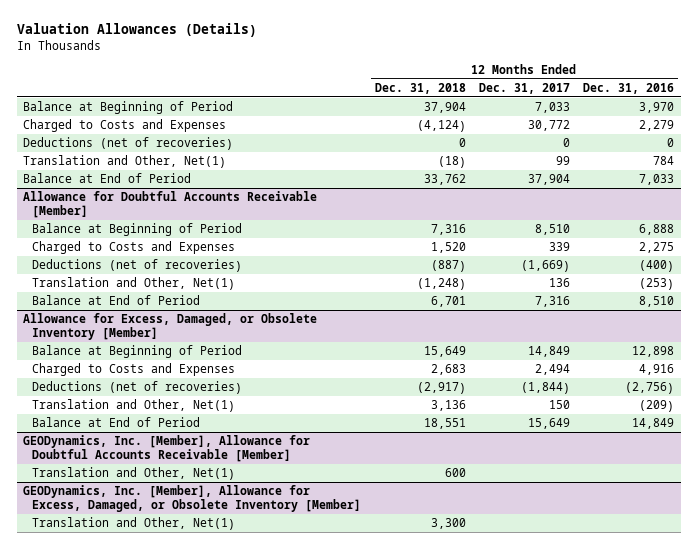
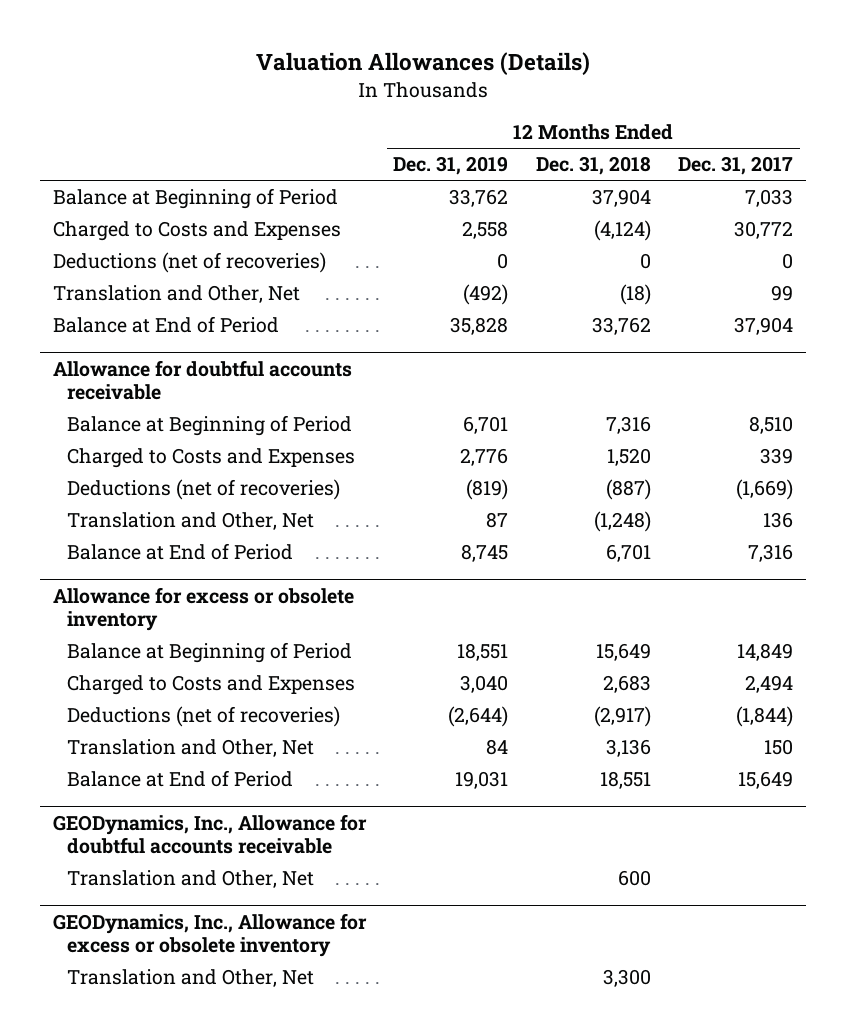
[583,82,675,94] Dec. 31, 2016 -> none
none -> [393,156,509,176] Dec. 31, 2019
[23,154,227,168] Translation and Other, Net(1) -> [53,285,301,304] Translation and Other, Net
[23,190,318,218] Allowance for Doubtful Accounts Receivable [Member] -> [53,359,353,401] Allowance for doubtful accounts receivable
[32,276,236,290] Translation and Other, Net(1) -> [67,512,315,531] Translation and Other, Net
[23,312,318,340] Allowance for Excess, Damaged, or Obsolete Inventory [Member] -> [53,586,355,632] Allowance for excess or obsolete inventory
[32,398,236,412] Translation and Other, Net(1) -> [67,739,315,758] Translation and Other, Net
[23,434,311,462] GEODynamics, Inc. [Member], Allowance for Doubtful Accounts Receivable [Member] -> [53,813,368,855] GEODynamics, Inc., Allowance for doubtful accounts receivable
[32,466,236,480] Translation and Other, Net(1) -> [67,870,315,889] Translation and Other, Net
[23,484,362,512] GEODynamics, Inc. [Member], Allowance for Excess, Damaged, or Obsolete Inventory [Member] -> [53,912,368,958] GEODynamics, Inc., Allowance for excess or obsolete inventory
[32,516,236,530] Translation and Other, Net(1) -> [67,969,315,988] Translation and Other, Net

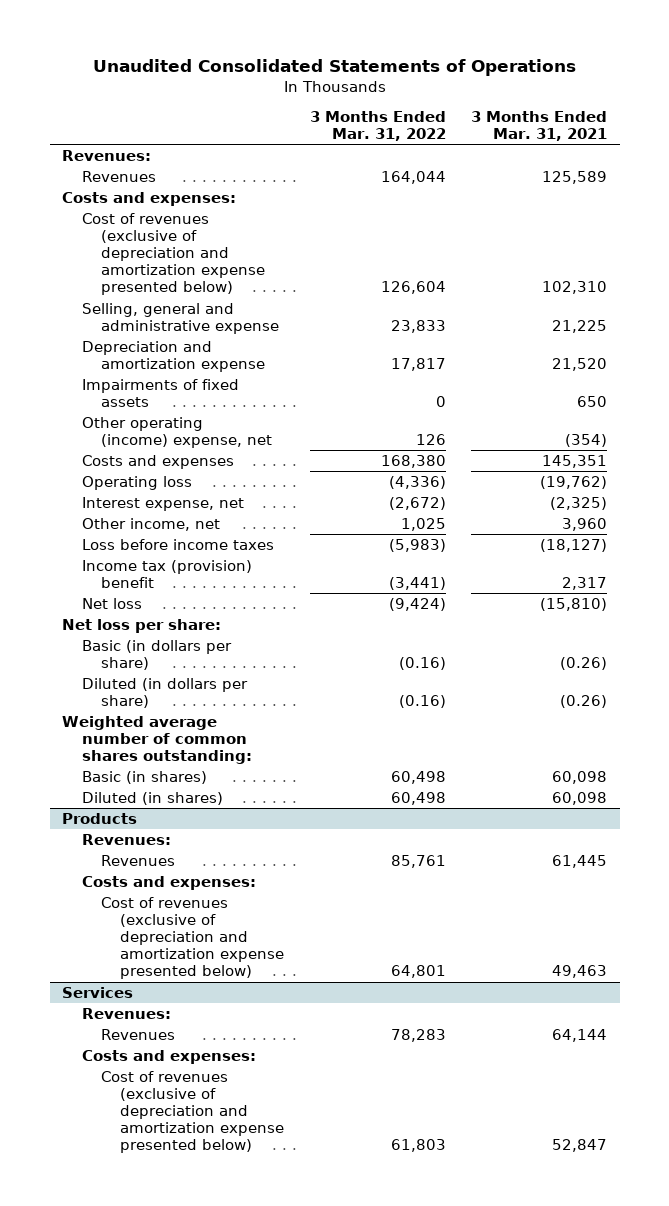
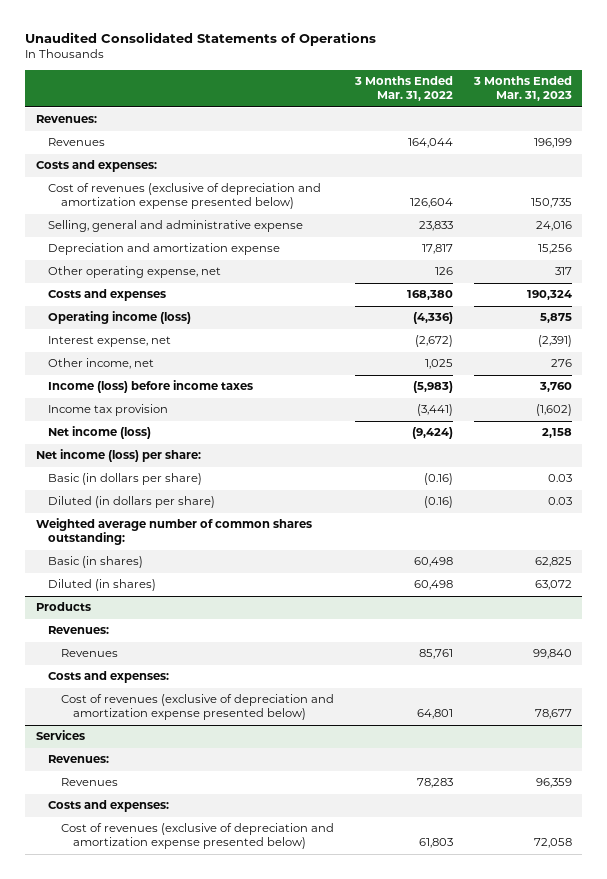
[470,111,607,142] 3 Months Ended Mar. 31, 2021 -> none
none -> [472,76,572,102] 3 Months Ended Mar. 31, 2023
[81,378,239,407] Impairments of fixed assets -> none
[81,416,272,448] Other operating (income) expense, net -> [48,266,222,279] Other operating expense, net
[81,475,192,490] Operating loss -> [48,311,192,325] Operating income (loss)
[81,538,274,550] Loss before income taxes -> [48,380,254,394] Income (loss) before income taxes
[81,559,252,588] Income tax (provision) benefit -> [48,404,169,417] Income tax provision
[81,597,142,609] Net loss -> [48,426,152,440] Net income (loss)
[62,618,222,633] Net loss per share: -> [35,449,201,463] Net income (loss) per share:

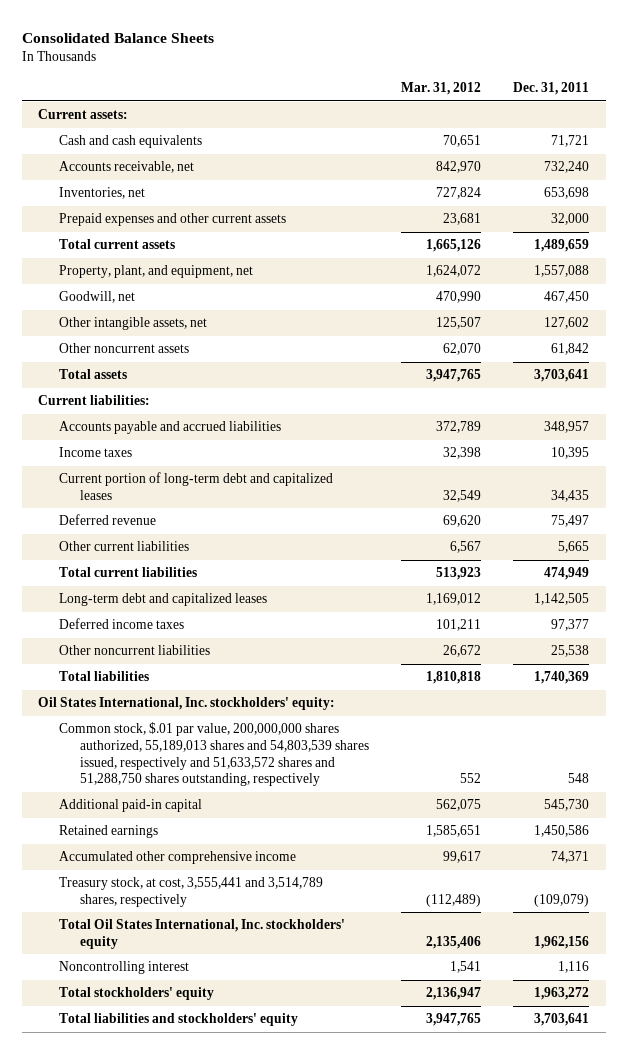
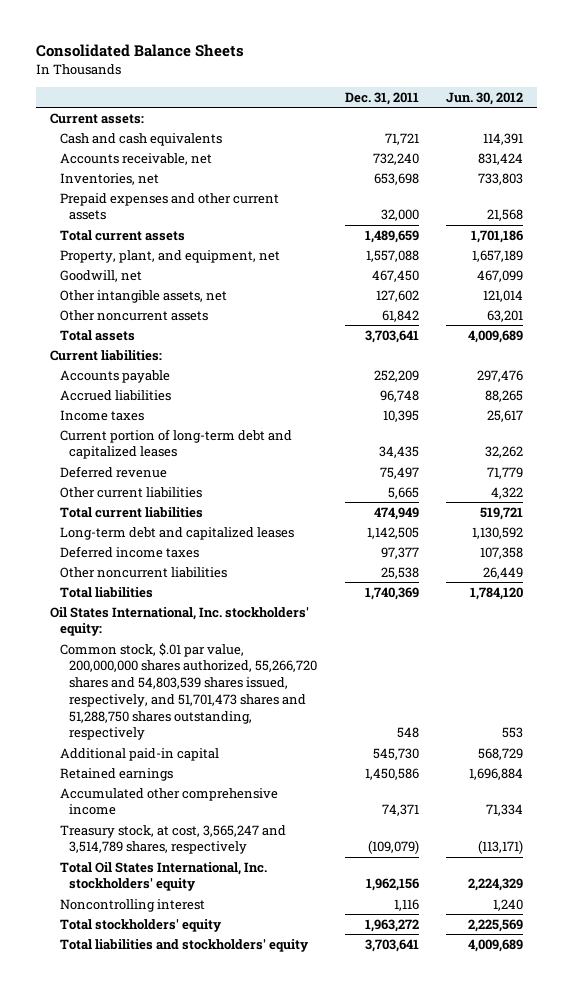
[401,82,482,96] Mar. 31, 2012 -> none
none -> [446,91,524,105] Jun. 30, 2012
[58,421,281,435] Accounts payable and accrued liabilities -> none
none -> [59,369,170,383] Accounts payable
none -> [59,389,171,401] Accrued liabilities
[58,722,369,787] Common stock, $.01 par value, 200,000,000 shares authorized, 55,189,013 shares and 54,803,539 shares issued, respectively and 51,633,572 shares and 51,288,750 shares outstanding, respectively -> [59,642,318,741] Common stock, $.01 par value, 200,000,000 shares authorized, 55,266,720 shares and 54,803,539 shares issued, respectively, and 51,701,473 shares and 51,288,750 shares outstanding, respectively
[58,877,323,907] Treasury stock, at cost, 3,555,441 and 3,514,789 shares, respectively -> [59,824,286,855] Treasury stock, at cost, 3,565,247 and 3,514,789 shares, respectively

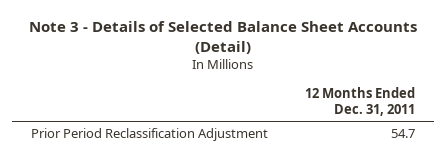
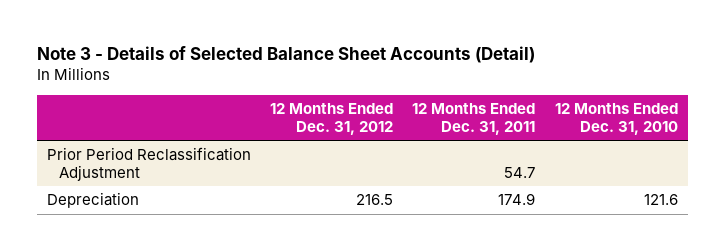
none -> [270,103,394,135] 12 Months Ended Dec. 31, 2012
none -> [554,103,678,135] 12 Months Ended Dec. 31, 2010
none -> [46,192,139,209] Depreciation

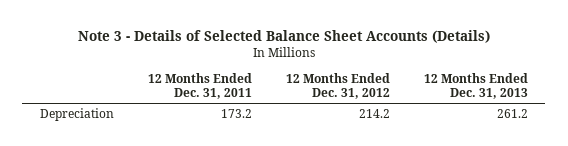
[36,45,535,63] Note 3 - Details of Selected Balance Sheet Accounts (Detail) -> [77,29,490,43] Note 3 - Details of Selected Balance Sheet Accounts (Details)
[554,103,678,135] 12 Months Ended Dec. 31, 2010 -> none
none -> [424,72,529,100] 12 Months Ended Dec. 31, 2013
[46,147,251,181] Prior Period Reclassification Adjustment -> none
[356,194,394,206] 216.5 -> [359,109,391,119] 214.2
[498,193,536,206] 174.9 -> [220,109,252,119] 173.2

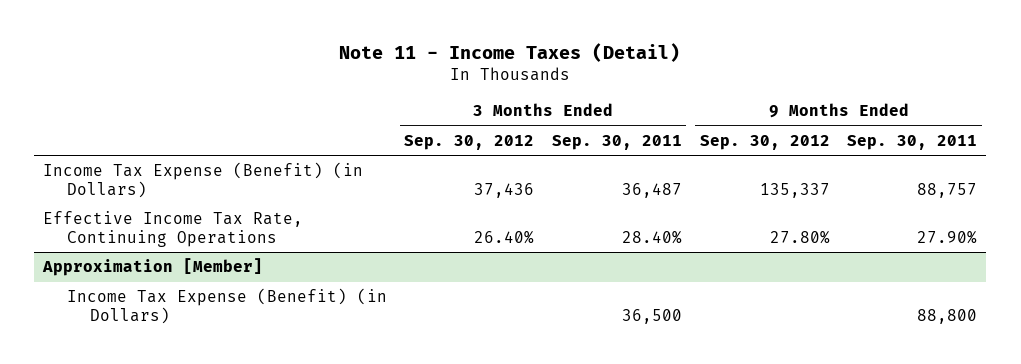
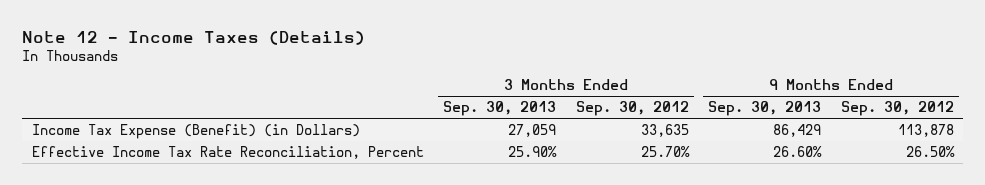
[339,42,681,62] Note 11 - Income Taxes (Detail) -> [21,30,365,45] Note 12 - Income Taxes (Details)
[552,134,683,150] Sep. 30, 2011 -> none
[847,134,978,150] Sep. 30, 2011 -> none
none -> [443,101,557,117] Sep. 30, 2013
none -> [708,101,822,117] Sep. 30, 2013
[42,258,264,277] Approximation [Member] -> none
[66,288,387,324] Income Tax Expense (Benefit) (in Dollars) -> none
[474,182,535,198] 37,436 -> [640,124,689,138] 33,635
[759,182,830,198] 135,337 -> [897,124,954,138] 113,878
[43,211,304,247] Effective Income Tax Rate, Continuing Operations -> [31,146,424,160] Effective Income Tax Rate Reconciliation, Percent
[474,229,535,244] 26.40% -> [640,146,690,158] 25.70%
[769,229,830,244] 27.80% -> [905,146,955,158] 26.50%

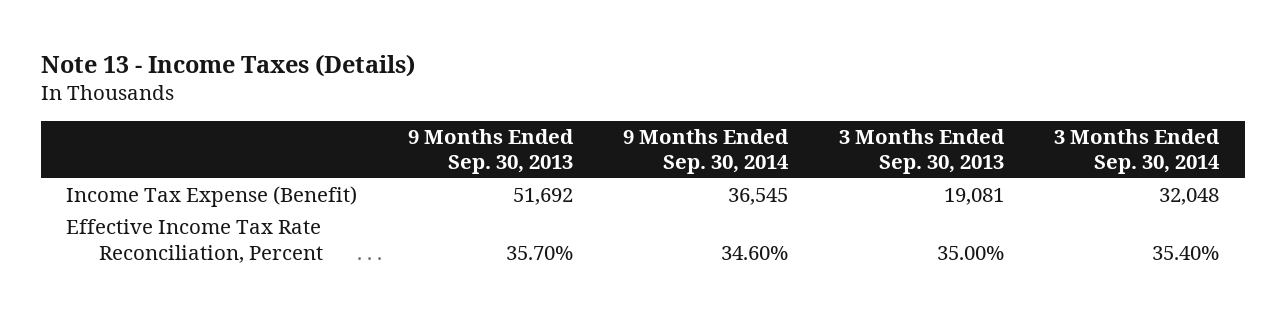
[21,30,365,45] Note 12 - Income Taxes (Details) -> [40,53,415,77] Note 13 - Income Taxes (Details)
[575,101,689,117] Sep. 30, 2012 -> none
[840,101,954,117] Sep. 30, 2012 -> none
none -> [623,128,790,175] 9 Months Ended Sep. 30, 2014
none -> [1054,128,1221,175] 3 Months Ended Sep. 30, 2014
[31,124,360,140] Income Tax Expense (Benefit) (in Dollars) -> [66,186,358,208] Income Tax Expense (Benefit)
[508,124,557,138] 27,059 -> [943,188,1004,206] 19,081
[773,124,822,138] 86,429 -> [512,188,573,206] 51,692
[508,146,558,158] 25.90% -> [936,245,1004,260] 35.00%
[773,146,823,158] 26.60% -> [505,245,573,260] 35.70%

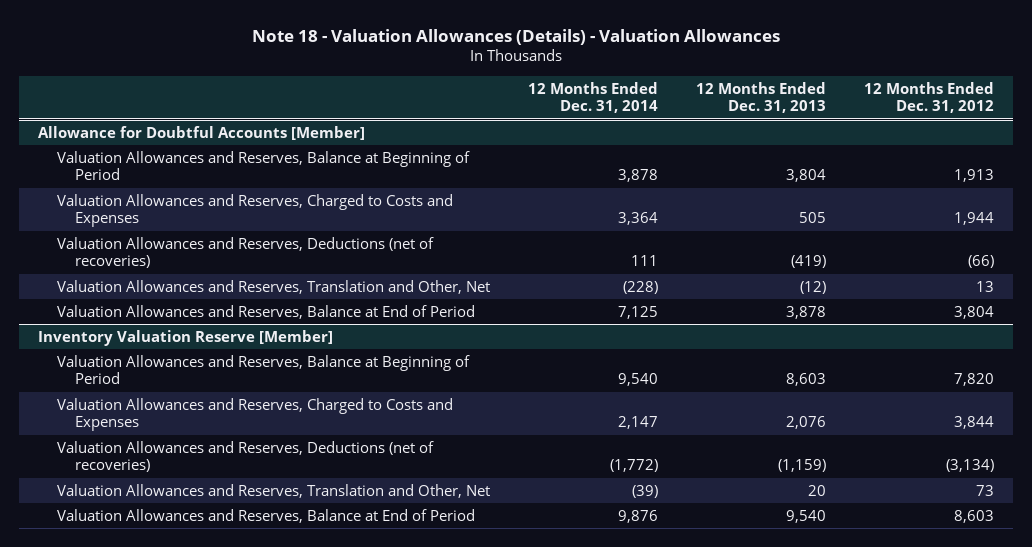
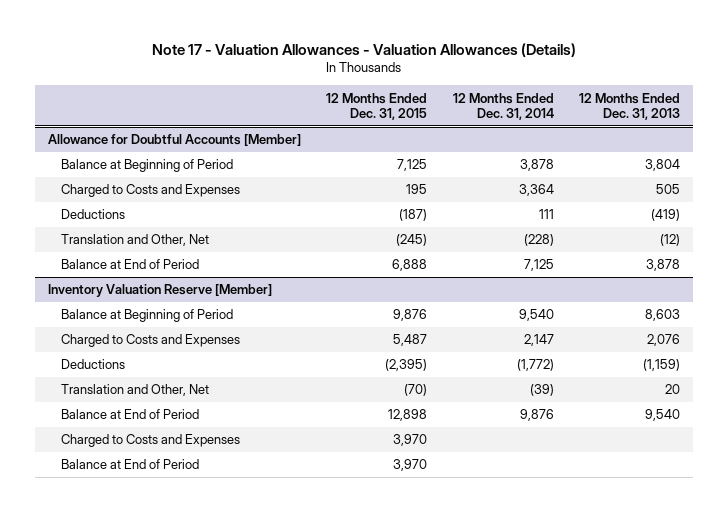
[251,28,780,45] Note 18 - Valuation Allowances (Details) - Valuation Allowances -> [151,43,576,58] Note 17 - Valuation Allowances - Valuation Allowances (Details)
[863,81,994,114] 12 Months Ended Dec. 31, 2012 -> none
none -> [326,92,428,120] 12 Months Ended Dec. 31, 2015
[56,150,470,181] Valuation Allowances and Reserves, Balance at Beginning of Period -> [60,159,233,173] Balance at Beginning of Period
[56,193,453,228] Valuation Allowances and Reserves, Charged to Costs and Expenses -> [60,184,240,198] Charged to Costs and Expenses
[56,236,434,269] Valuation Allowances and Reserves, Deductions (net of recoveries) -> [60,209,125,220] Deductions
[56,279,490,294] Valuation Allowances and Reserves, Translation and Other, Net -> [60,234,209,247] Translation and Other, Net
[56,304,475,319] Valuation Allowances and Reserves, Balance at End of Period -> [60,259,199,270] Balance at End of Period
[56,354,470,385] Valuation Allowances and Reserves, Balance at Beginning of Period -> [60,309,233,323] Balance at Beginning of Period
[56,397,453,432] Valuation Allowances and Reserves, Charged to Costs and Expenses -> [60,334,240,348] Charged to Costs and Expenses
[56,440,434,473] Valuation Allowances and Reserves, Deductions (net of recoveries) -> [60,359,125,370] Deductions
[56,483,490,498] Valuation Allowances and Reserves, Translation and Other, Net -> [60,384,209,397] Translation and Other, Net
[56,508,475,523] Valuation Allowances and Reserves, Balance at End of Period -> [60,409,199,420] Balance at End of Period
none -> [60,434,240,448] Charged to Costs and Expenses
none -> [60,459,199,470] Balance at End of Period

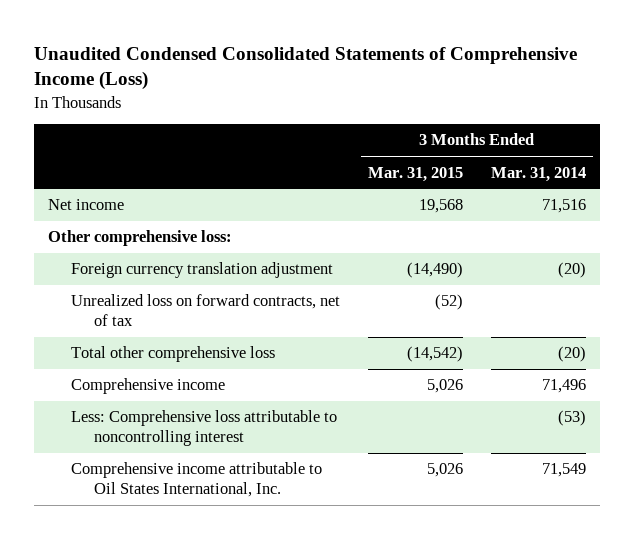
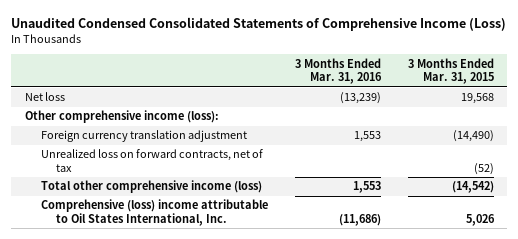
[491,166,587,182] Mar. 31, 2014 -> none
none -> [294,57,382,85] 3 Months Ended Mar. 31, 2016
[48,199,125,211] Net income -> [24,92,65,102] Net loss
[48,230,233,247] Other comprehensive loss: -> [24,110,219,124] Other comprehensive income (loss):
[71,378,226,395] Comprehensive income -> none
[71,410,338,446] Less: Comprehensive loss attributable to noncontrolling interest -> none
[71,346,276,363] Total other comprehensive loss -> [40,180,262,194] Total other comprehensive income (loss)
[71,462,323,497] Comprehensive income attributable to Oil States International, Inc. -> [40,199,268,227] Comprehensive (loss) income attributable to Oil States International, Inc.

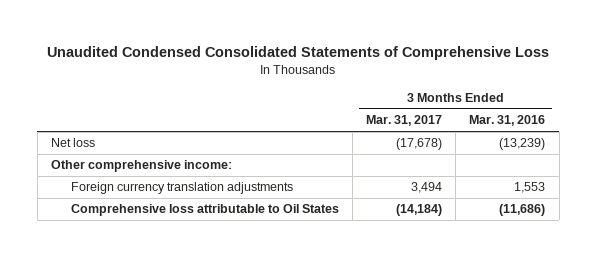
[11,17,507,32] Unaudited Condensed Consolidated Statements of Comprehensive Income (Loss) -> [47,45,550,60] Unaudited Condensed Consolidated Statements of Comprehensive Loss
[407,57,494,85] 3 Months Ended Mar. 31, 2015 -> none
none -> [366,115,443,127] Mar. 31, 2017
[40,149,263,173] Unrealized loss on forward contracts, net of tax -> none
[40,180,262,194] Total other comprehensive income (loss) -> none
[24,110,219,124] Other comprehensive income (loss): -> [50,160,232,173] Other comprehensive income:
[40,130,247,143] Foreign currency translation adjustment -> [70,182,293,195] Foreign currency translation adjustments
[40,199,268,227] Comprehensive (loss) income attributable to Oil States International, Inc. -> [70,204,339,217] Comprehensive loss attributable to Oil States

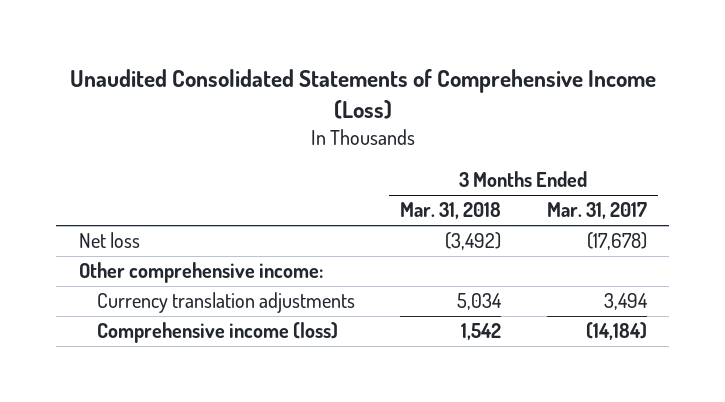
[47,45,550,60] Unaudited Condensed Consolidated Statements of Comprehensive Loss -> [69,69,656,120] Unaudited Consolidated Statements of Comprehensive Income (Loss)
[469,115,546,127] Mar. 31, 2016 -> none
none -> [400,202,502,220] Mar. 31, 2018
[70,182,293,195] Foreign currency translation adjustments -> [97,292,356,314] Currency translation adjustments
[70,204,339,217] Comprehensive loss attributable to Oil States -> [97,322,339,344] Comprehensive income (loss)

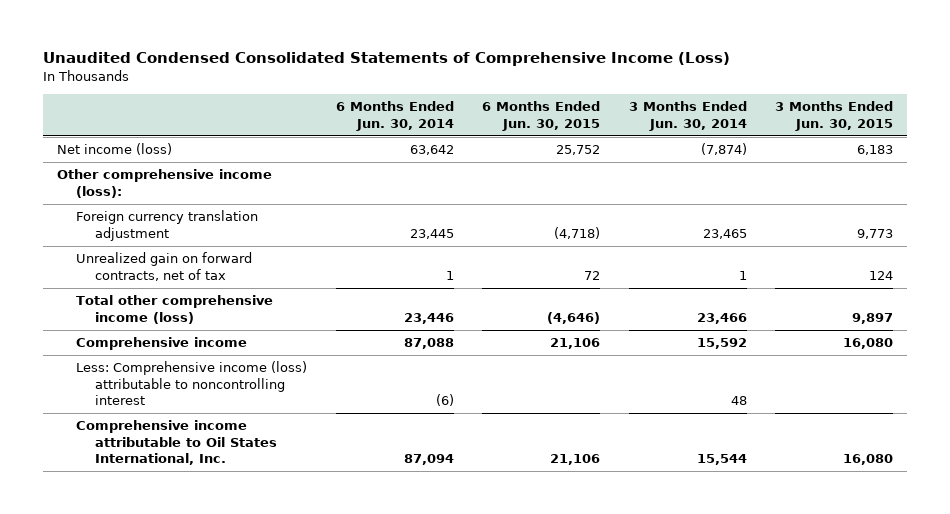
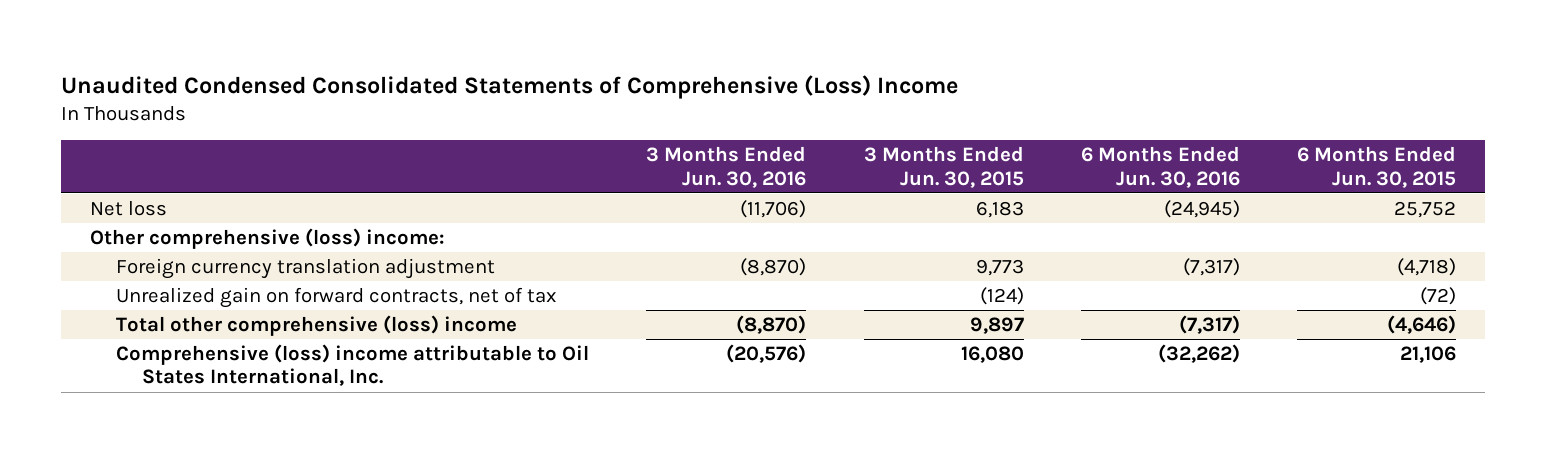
[43,52,731,67] Unaudited Condensed Consolidated Statements of Comprehensive Income (Loss) -> [60,74,958,99] Unaudited Condensed Consolidated Statements of Comprehensive (Loss) Income
[335,101,454,131] 6 Months Ended Jun. 30, 2014 -> none
[628,101,747,131] 3 Months Ended Jun. 30, 2014 -> none
none -> [646,146,807,188] 3 Months Ended Jun. 30, 2016
none -> [1080,146,1240,188] 6 Months Ended Jun. 30, 2016
[57,143,173,156] Net income (loss) -> [89,201,167,217] Net loss
[57,169,273,198] Other comprehensive income (loss): -> [89,228,445,250] Other comprehensive (loss) income:
[76,337,248,351] Comprehensive income -> none
[76,361,308,405] Less: Comprehensive income (loss) attributable to noncontrolling interest -> none
[584,270,601,280] 72 -> [1420,287,1457,306] (72)
[869,270,894,280] 124 -> [979,287,1024,306] (124)
[76,295,274,324] Total other comprehensive income (loss) -> [115,315,517,337] Total other comprehensive (loss) income
[76,420,278,465] Comprehensive income attributable to Oil States International, Inc. -> [115,344,589,387] Comprehensive (loss) income attributable to Oil States International, Inc.

